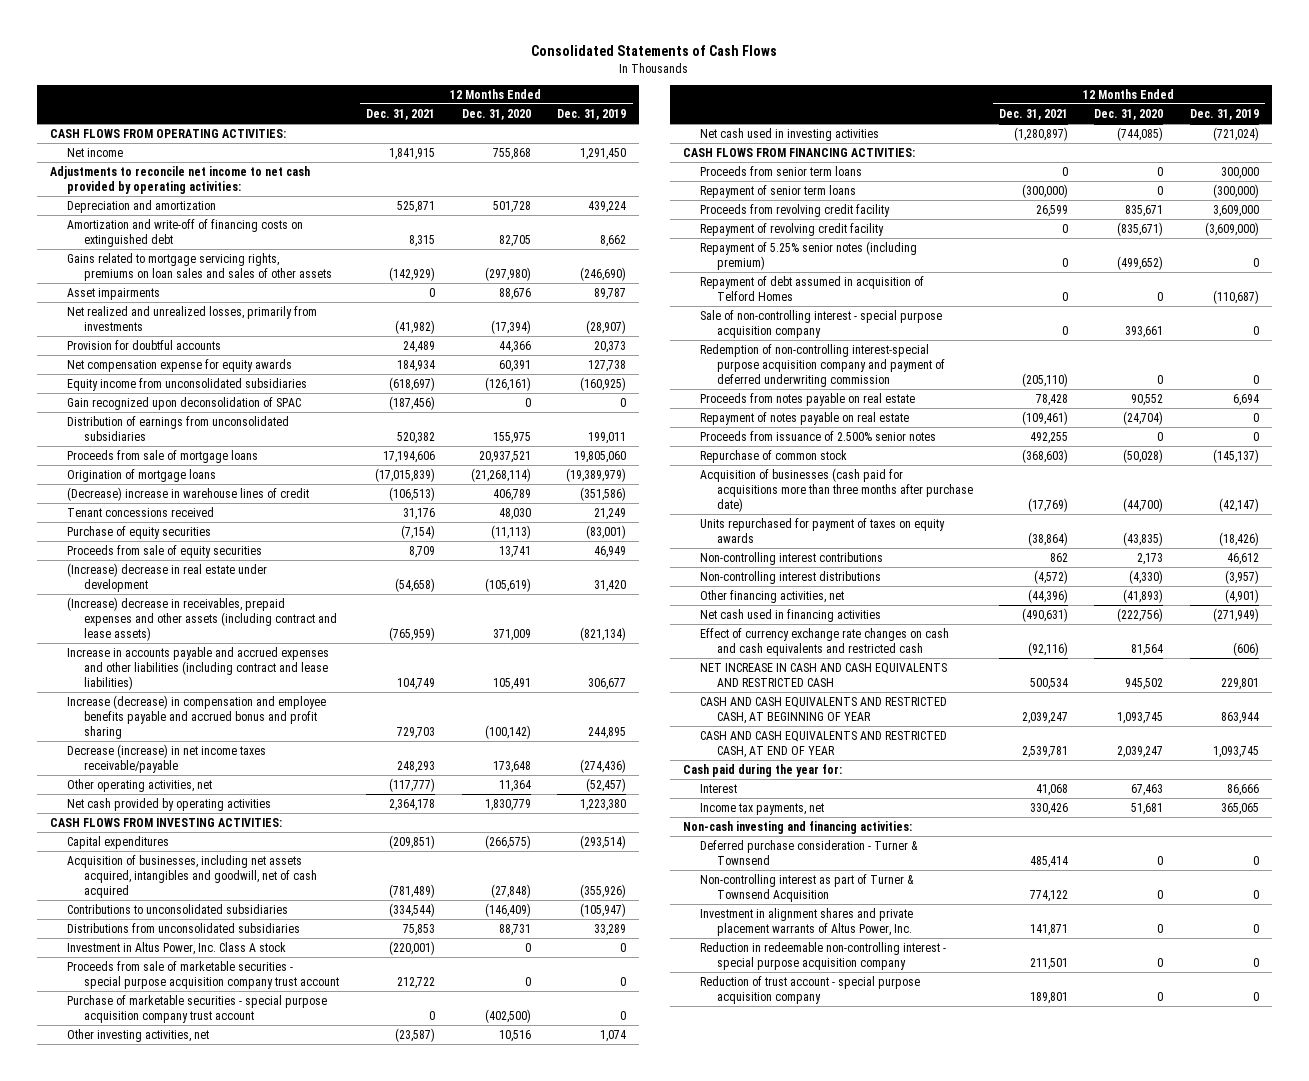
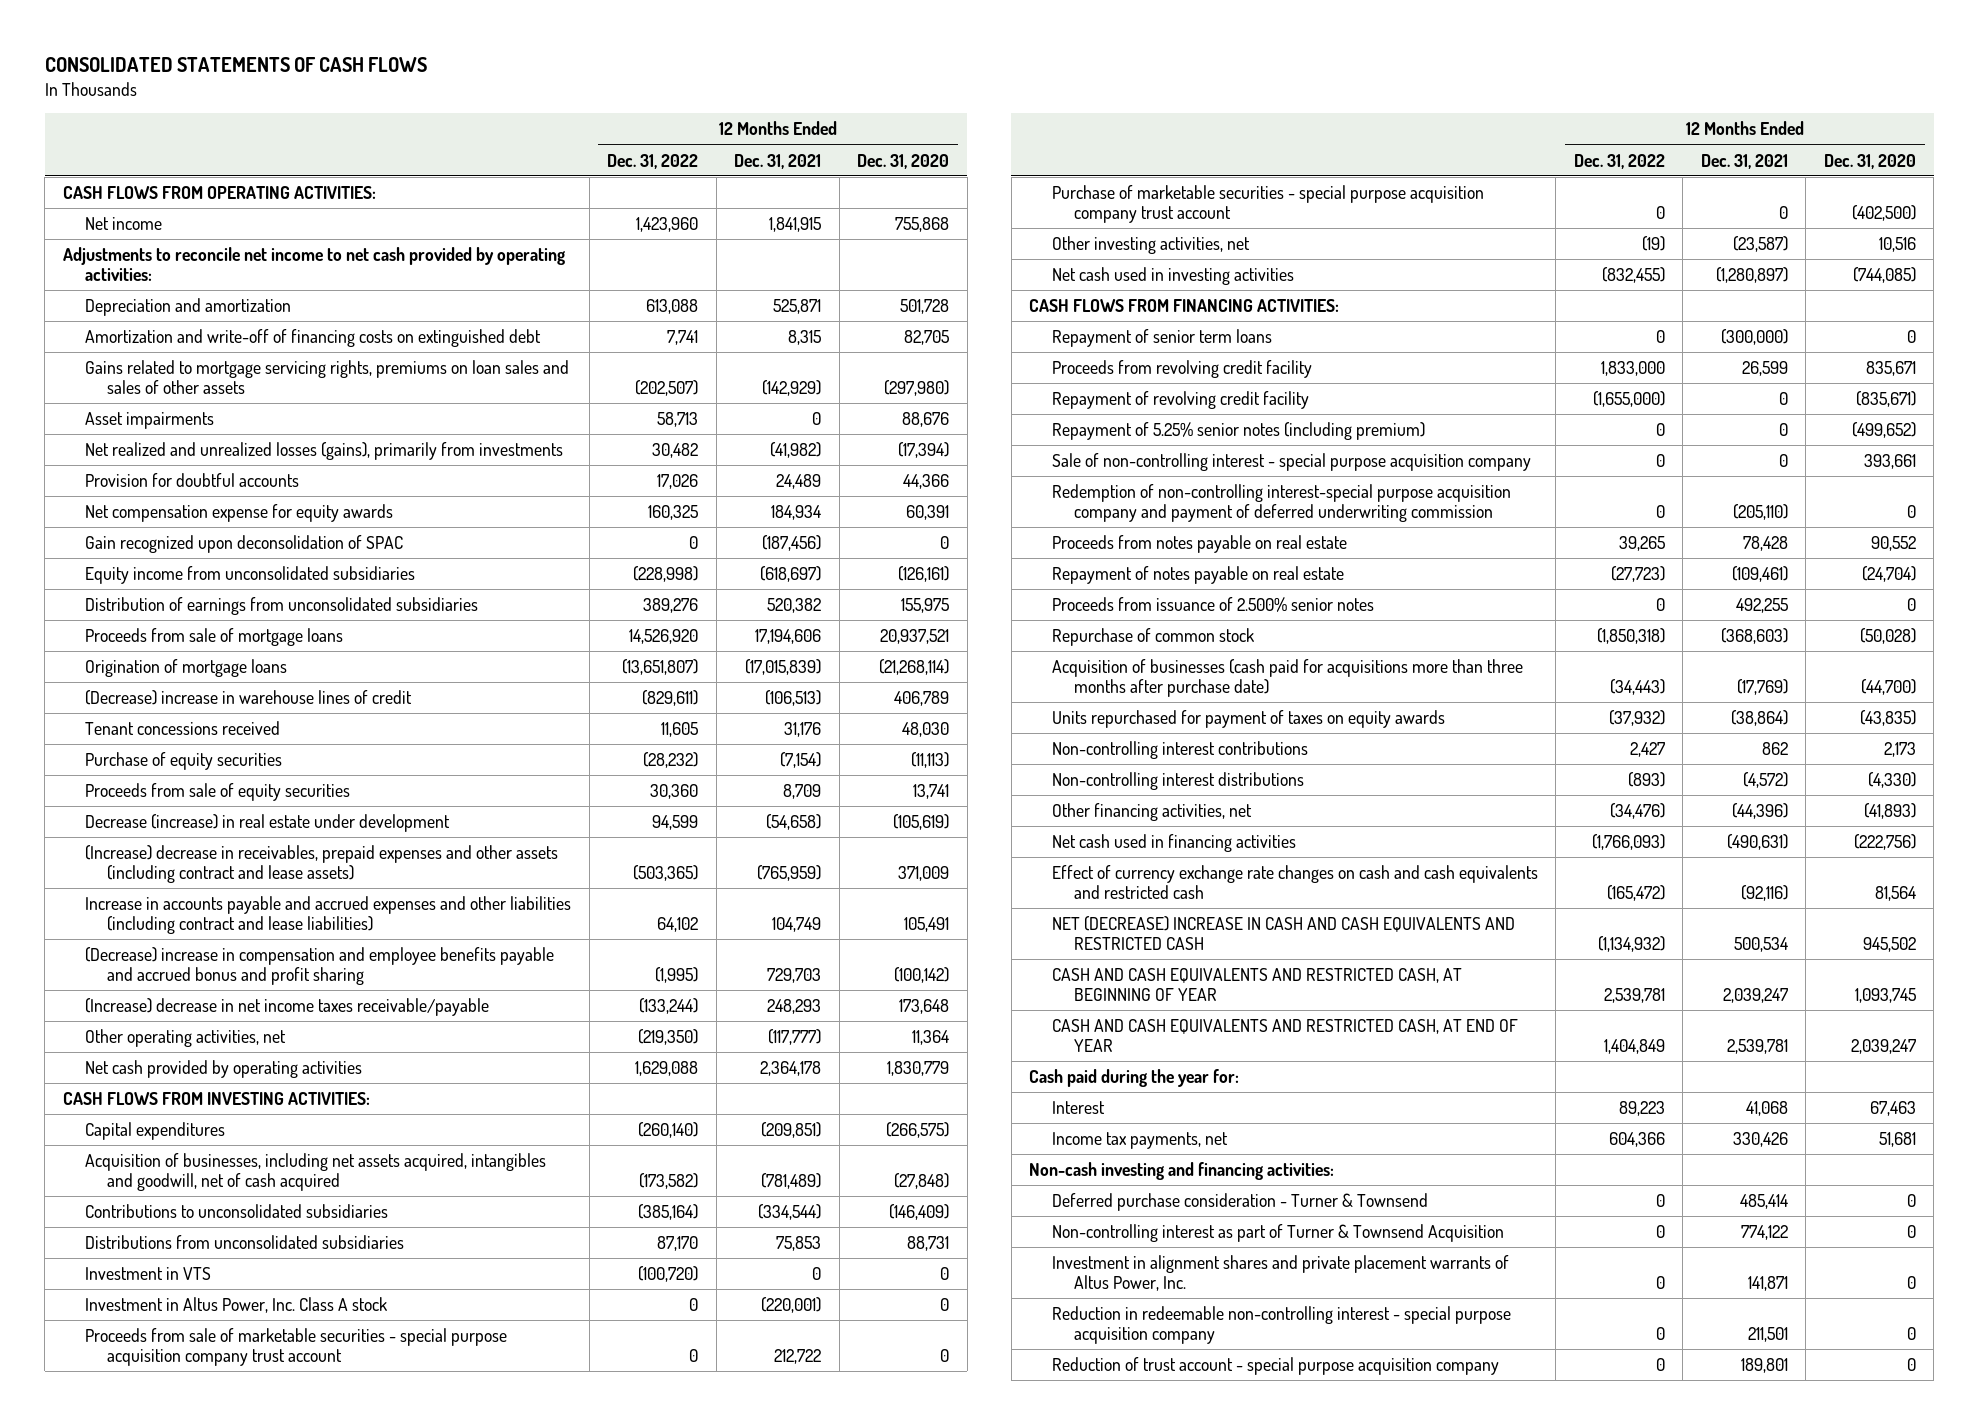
[531,44,778,56] Consolidated Statements of Cash Flows -> [44,57,427,73] CONSOLIDATED STATEMENTS OF CASH FLOWS
[556,108,626,120] Dec. 31, 2019 -> none
none -> [607,153,699,169] Dec. 31, 2022
[67,305,318,332] Net realized and unrealized losses, primarily from investments -> [85,441,564,460] Net realized and unrealized losses (gains), primarily from investments
[67,377,308,391] Equity income from unconsolidated subsidiaries -> [85,565,416,584] Equity income from unconsolidated subsidiaries
[67,562,268,593] (Increase) decrease in real estate under development -> [85,813,451,832] Decrease (increase) in real estate under development
[67,694,327,740] Increase (decrease) in compensation and employee benefits payable and accrued bonus and profit sharing -> [85,946,555,986] (Decrease) increase in compensation and employee benefits payable and accrued bonus and profit sharing
[67,743,267,774] Decrease (increase) in net income taxes receivable/payable -> [85,997,490,1016] (Increase) decrease in net income taxes receivable/payable
none -> [85,1266,212,1280] Investment in VTS
[699,165,862,176] Proceeds from senior term loans -> none
[699,275,924,302] Repayment of debt assumed in acquisition of Telford Homes -> none
[699,662,947,688] NET INCREASE IN CASH AND CASH EQUIVALENTS AND RESTRICTED CASH -> [1051,915,1515,951] NET (DECREASE) INCREASE IN CASH AND CASH EQUIVALENTS AND RESTRICTED CASH

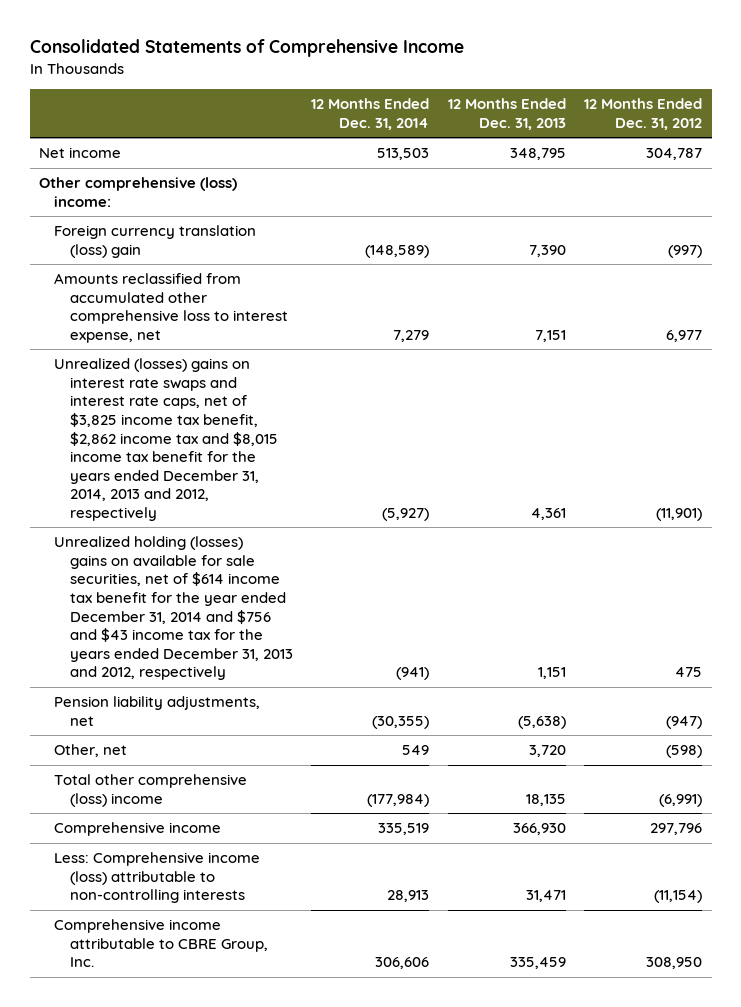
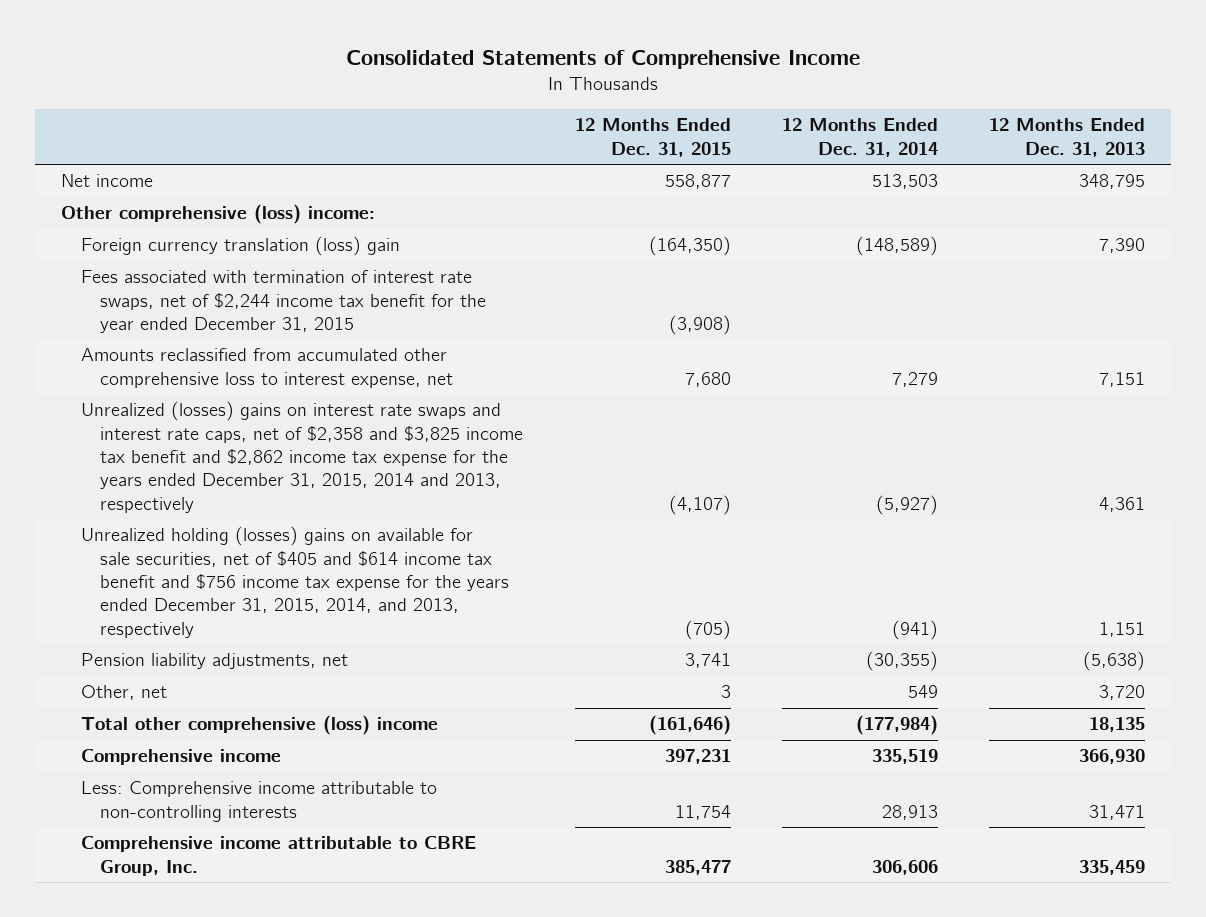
[584,97,703,130] 12 Months Ended Dec. 31, 2012 -> none
none -> [574,118,731,157] 12 Months Ended Dec. 31, 2015
none -> [80,270,487,333] Fees associated with termination of interest rate swaps, net of $2,244 income tax benefit for the year ended December 31, 2015
[54,358,278,522] Unrealized (losses) gains on interest rate swaps and interest rate caps, net of $3,825 income tax benefit, $2,862 income tax and $8,015 income tax benefit for the years ended December 31, 2014, 2013 and 2012, respectively -> [80,401,524,513] Unrealized (losses) gains on interest rate swaps and interest rate caps, net of $2,358 and $3,825 income tax benefit and $2,862 income tax expense for the years ended December 31, 2015, 2014 and 2013, respectively
[54,536,293,681] Unrealized holding (losses) gains on available for sale securities, net of $614 income tax benefit for the year ended December 31, 2014 and $756 and $43 income tax for the years ended December 31, 2013 and 2012, respectively -> [80,526,510,638] Unrealized holding (losses) gains on available for sale securities, net of $405 and $614 income tax benefit and $756 income tax expense for the years ended December 31, 2015, 2014, and 2013, respectively
[54,852,261,904] Less: Comprehensive income (loss) attributable to non-controlling interests -> [80,781,437,822] Less: Comprehensive income attributable to non-controlling interests

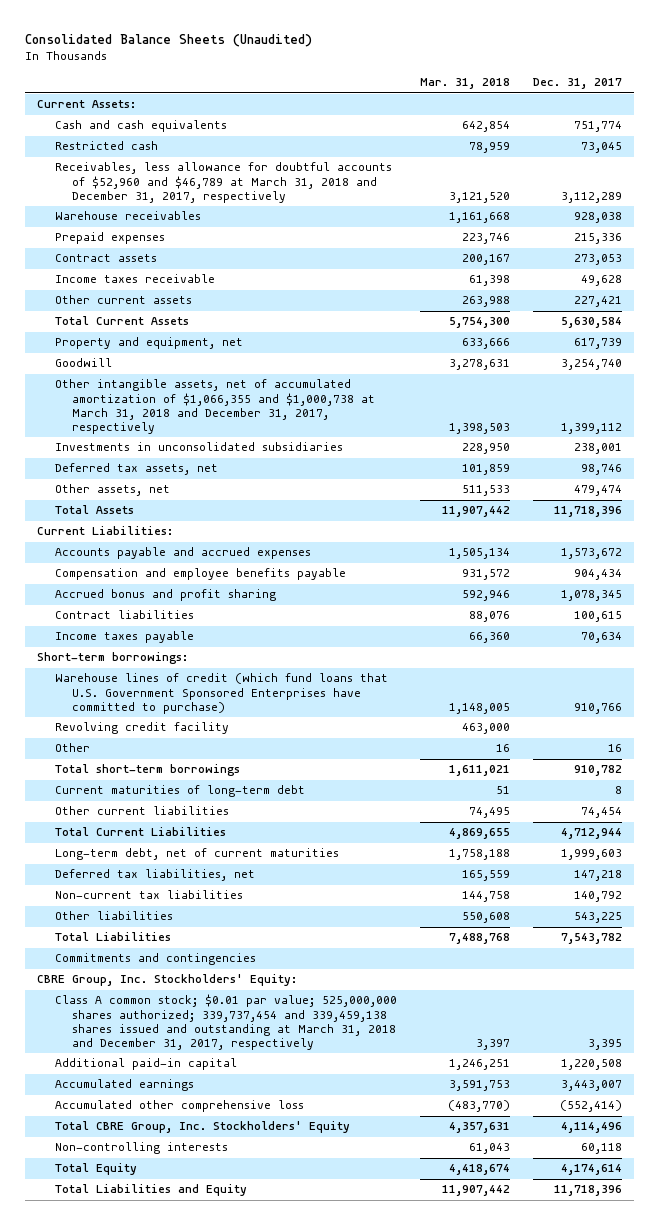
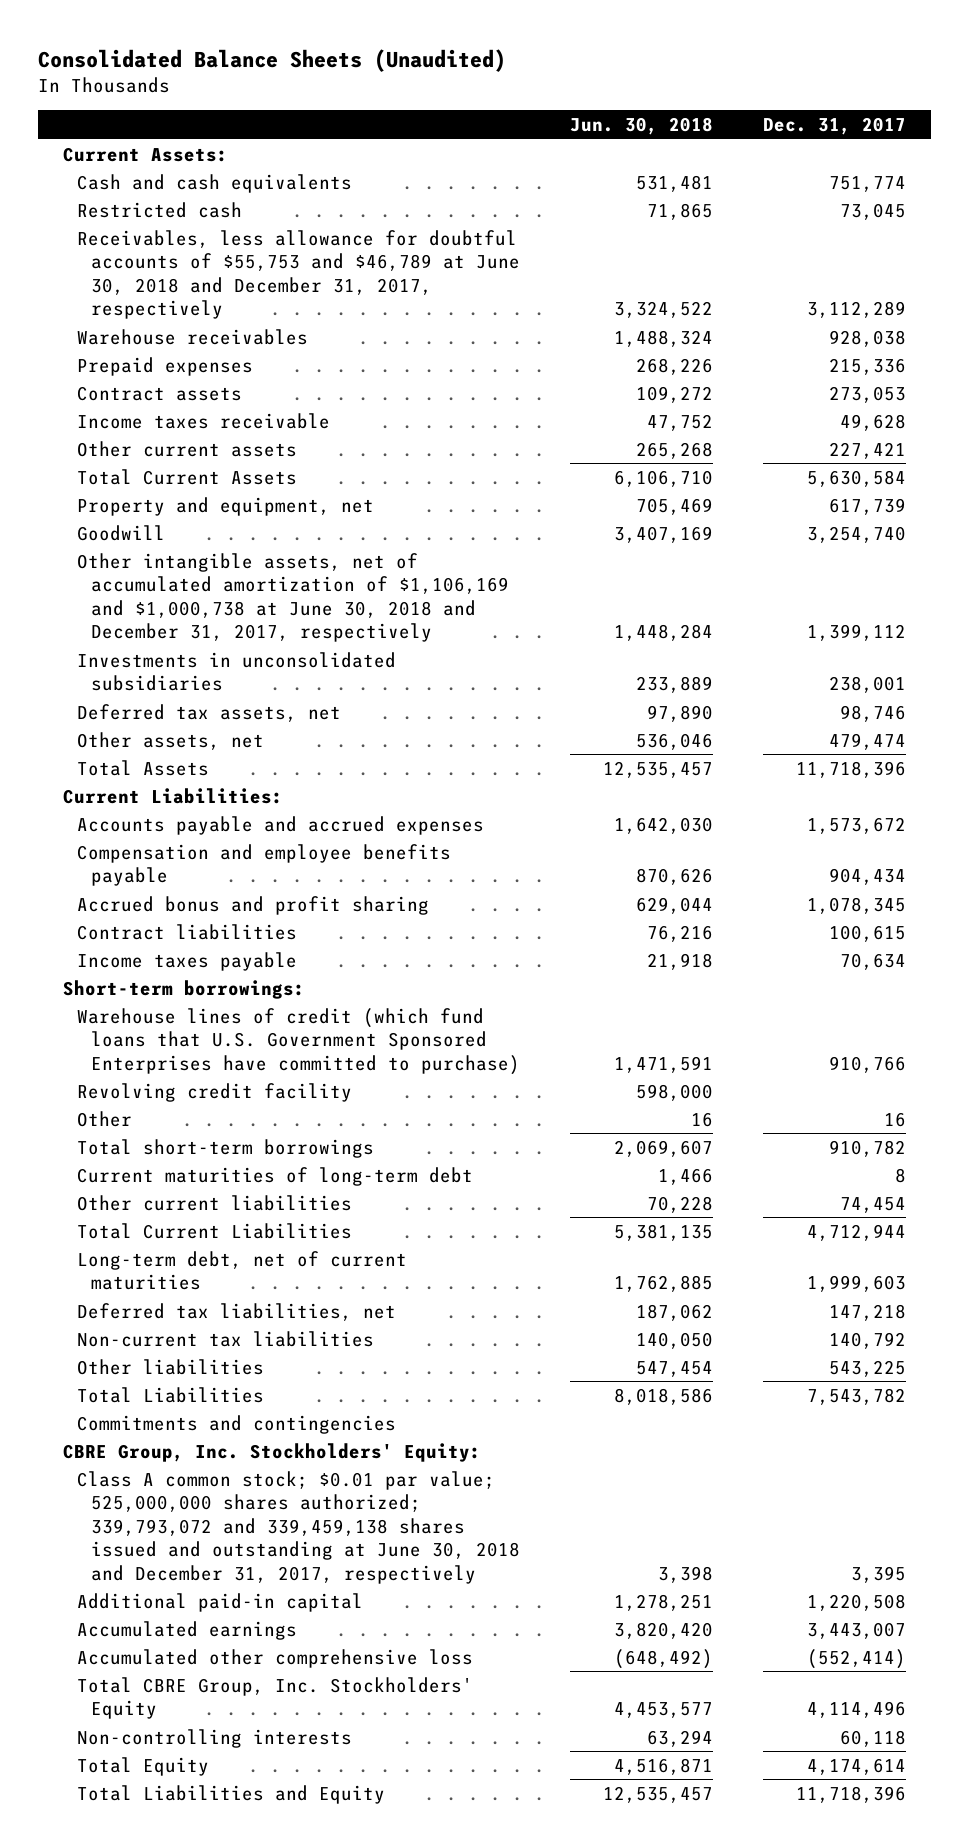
[419,78,510,90] Mar. 31, 2018 -> none
none -> [569,117,713,136] Jun. 30, 2018
[54,162,392,203] Receivables, less allowance for doubtful accounts of $52,960 and $46,789 at March 31, 2018 and December 31, 2017, respectively -> [76,229,520,320] Receivables, less allowance for doubtful accounts of $55,753 and $46,789 at June 30, 2018 and December 31, 2017, respectively
[54,379,376,435] Other intangible assets, net of accumulated amortization of $1,066,355 and $1,000,738 at March 31, 2018 and December 31, 2017, respectively -> [76,552,509,643] Other intangible assets, net of accumulated amortization of $1,106,169 and $1,000,738 at June 30, 2018 and December 31, 2017, respectively
[54,994,397,1051] Class A common stock; $0.01 par value; 525,000,000 shares authorized; 339,737,454 and 339,459,138 shares issued and outstanding at March 31, 2018 and December 31, 2017, respectively -> [76,1470,520,1584] Class A common stock; $0.01 par value; 525,000,000 shares authorized; 339,793,072 and 339,459,138 shares issued and outstanding at June 30, 2018 and December 31, 2017, respectively

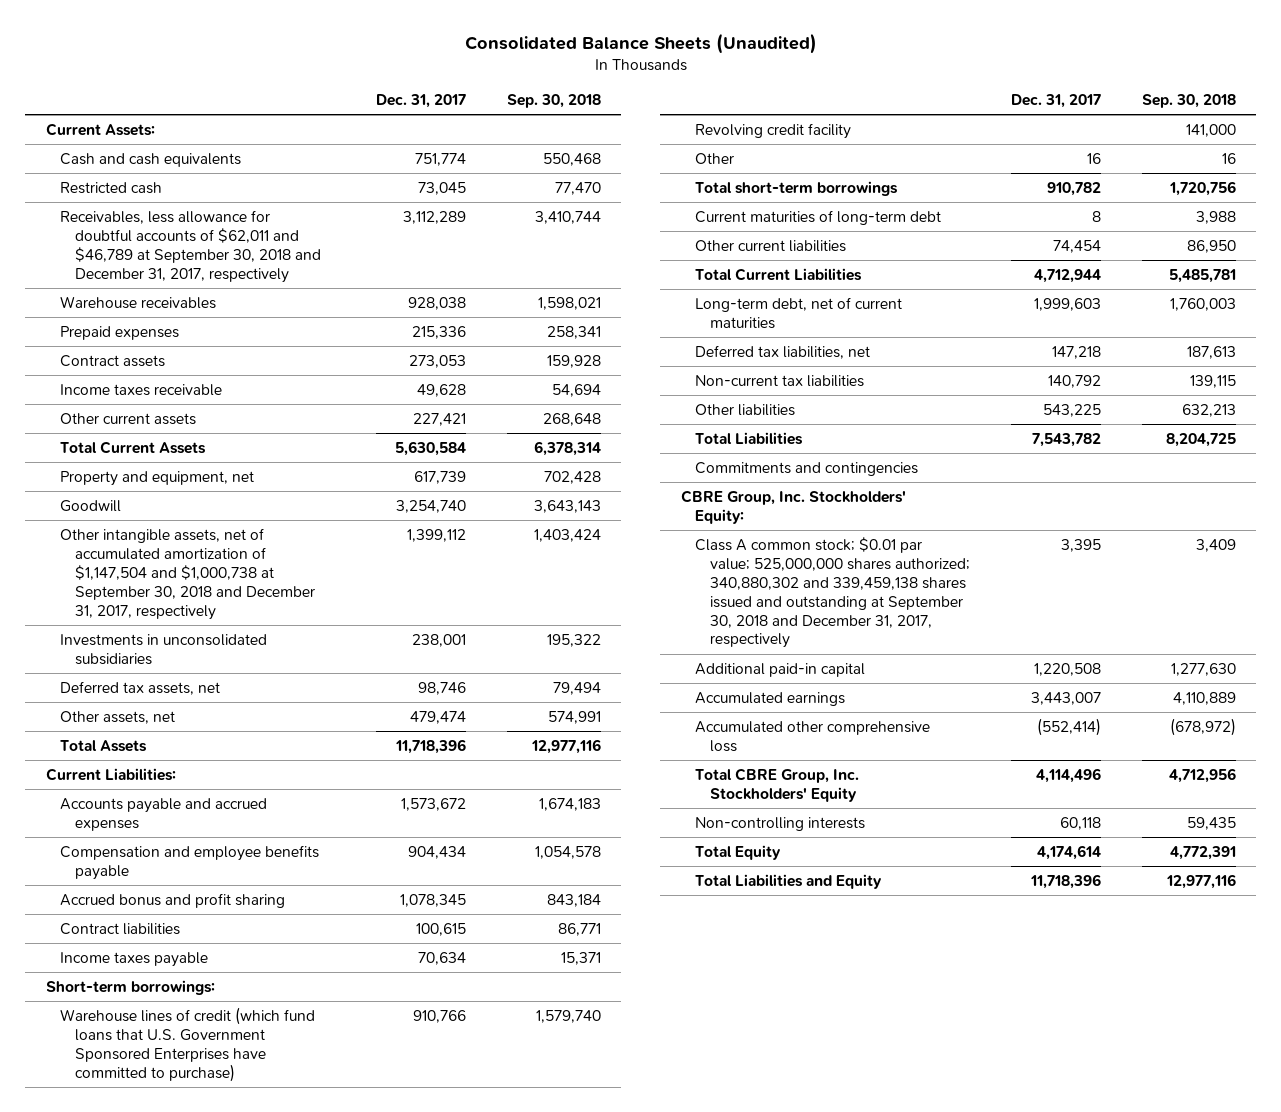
[569,117,713,136] Jun. 30, 2018 -> none
none -> [506,94,601,109] Sep. 30, 2018
[76,229,520,320] Receivables, less allowance for doubtful accounts of $55,753 and $46,789 at June 30, 2018 and December 31, 2017, respectively -> [60,209,321,283] Receivables, less allowance for doubtful accounts of $62,011 and $46,789 at September 30, 2018 and December 31, 2017, respectively
[76,552,509,643] Other intangible assets, net of accumulated amortization of $1,106,169 and $1,000,738 at June 30, 2018 and December 31, 2017, respectively -> [60,527,315,620] Other intangible assets, net of accumulated amortization of $1,147,504 and $1,000,738 at September 30, 2018 and December 31, 2017, respectively
[76,1470,520,1584] Class A common stock; $0.01 par value; 525,000,000 shares authorized; 339,793,072 and 339,459,138 shares issued and outstanding at June 30, 2018 and December 31, 2017, respectively -> [695,536,970,649] Class A common stock; $0.01 par value; 525,000,000 shares authorized; 340,880,302 and 339,459,138 shares issued and outstanding at September 30, 2018 and December 31, 2017, respectively

